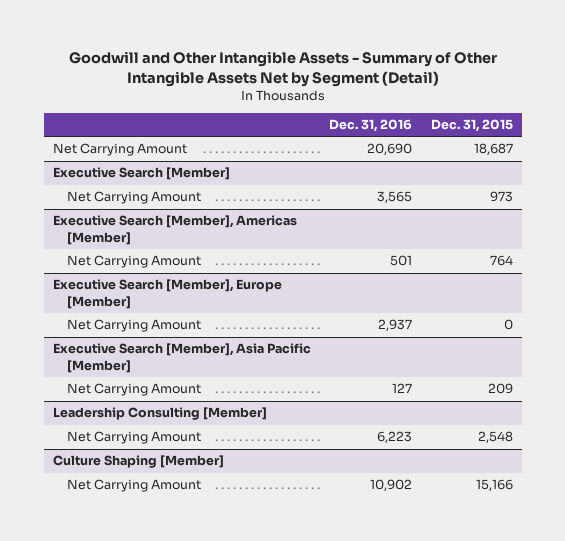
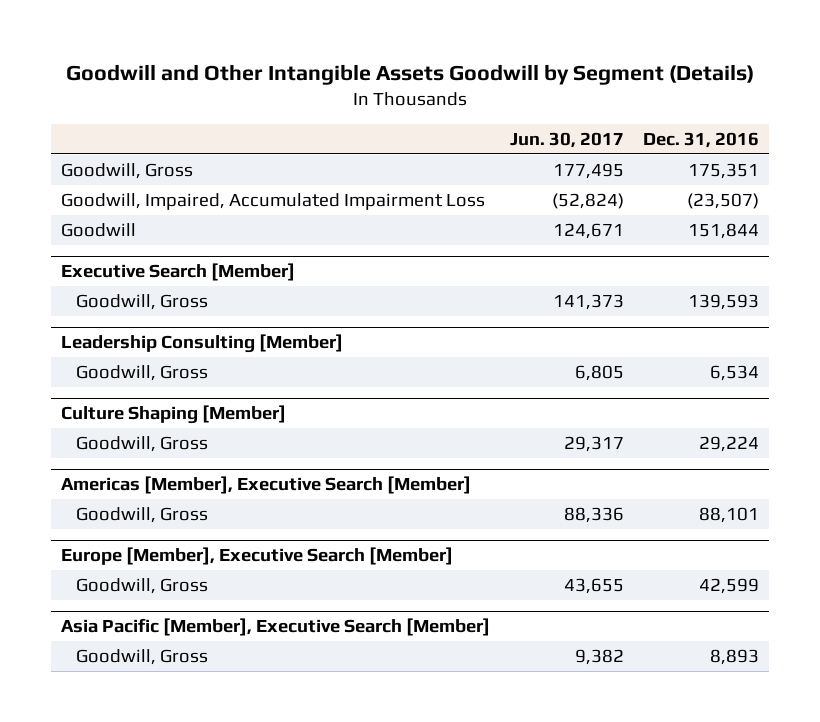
[68,51,497,88] Goodwill and Other Intangible Assets - Summary of Other Intangible Assets Net by Segment (Detail) -> [66,64,755,86] Goodwill and Other Intangible Assets Goodwill by Segment (Details)
[430,119,513,133] Dec. 31, 2015 -> none
none -> [509,131,624,148] Jun. 30, 2017
[52,143,187,157] Net Carrying Amount -> none
none -> [61,162,194,179] Goodwill, Gross
none -> [61,192,486,210] Goodwill, Impaired, Accumulated Impairment Loss
none -> [61,222,137,237] Goodwill
[67,191,202,205] Net Carrying Amount -> none
[52,215,297,245] Executive Search [Member], Americas [Member] -> none
[67,255,202,269] Net Carrying Amount -> none
[52,279,282,309] Executive Search [Member], Europe [Member] -> none
[67,319,202,333] Net Carrying Amount -> none
[52,343,311,373] Executive Search [Member], Asia Pacific [Member] -> none
[67,383,202,397] Net Carrying Amount -> none
none -> [75,293,208,310] Goodwill, Gross
[67,431,202,445] Net Carrying Amount -> none
none -> [75,364,208,381] Goodwill, Gross
[67,479,202,493] Net Carrying Amount -> none
none -> [75,435,208,452] Goodwill, Gross
none -> [61,476,472,495] Americas [Member], Executive Search [Member]
none -> [75,506,208,523] Goodwill, Gross
none -> [61,547,454,566] Europe [Member], Executive Search [Member]
none -> [75,577,208,594] Goodwill, Gross
none -> [61,618,491,637] Asia Pacific [Member], Executive Search [Member]
none -> [75,648,208,665] Goodwill, Gross

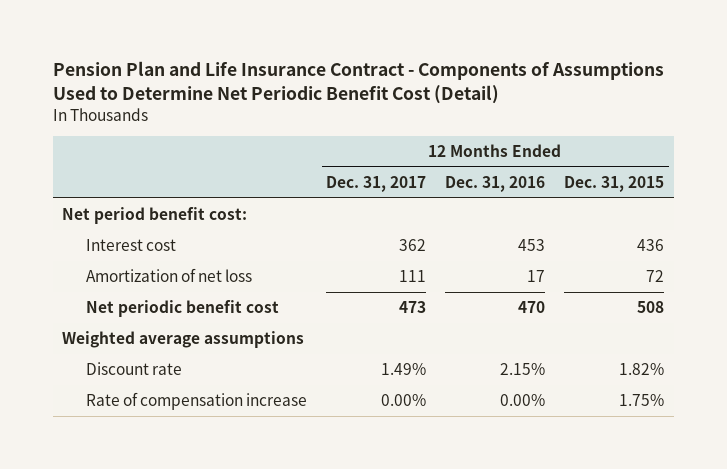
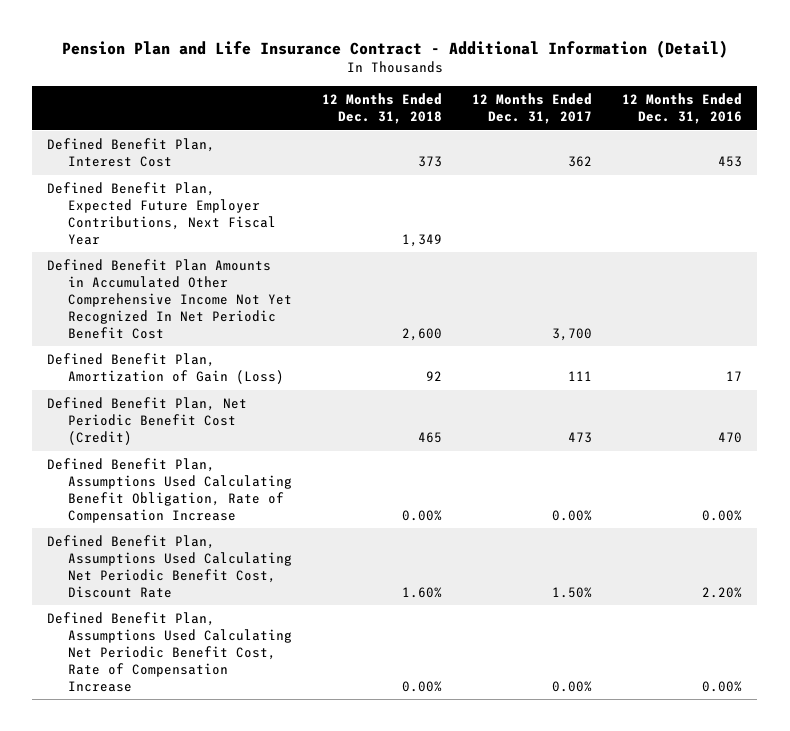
[52,61,664,105] Pension Plan and Life Insurance Contract - Components of Assumptions Used to Determine Net Periodic Benefit Cost (Detail) -> [61,39,728,58] Pension Plan and Life Insurance Contract - Additional Information (Detail)
[564,175,665,192] Dec. 31, 2015 -> none
none -> [322,93,443,125] 12 Months Ended Dec. 31, 2018
[62,207,248,225] Net period benefit cost: -> none
[62,331,305,349] Weighted average assumptions -> none
[86,362,183,376] Discount rate -> none
[86,239,177,252] Interest cost -> [47,138,216,168] Defined Benefit Plan, Interest Cost
none -> [47,182,277,245] Defined Benefit Plan, Expected Future Employer Contributions, Next Fiscal Year
none -> [47,259,293,339] Defined Benefit Plan Amounts in Accumulated Other Comprehensive Income Not Yet Recognized In Net Periodic Benefit Cost
[86,268,253,283] Amortization of net loss -> [47,353,285,385] Defined Benefit Plan, Amortization of Gain (Loss)
[86,300,280,318] Net periodic benefit cost -> [47,397,248,445] Defined Benefit Plan, Net Periodic Benefit Cost (Credit)
none -> [47,458,293,523] Defined Benefit Plan, Assumptions Used Calculating Benefit Obligation, Rate of Compensation Increase
none -> [47,535,293,598] Defined Benefit Plan, Assumptions Used Calculating Net Periodic Benefit Cost, Discount Rate
[86,392,308,411] Rate of compensation increase -> [47,612,293,692] Defined Benefit Plan, Assumptions Used Calculating Net Periodic Benefit Cost, Rate of Compensation Increase

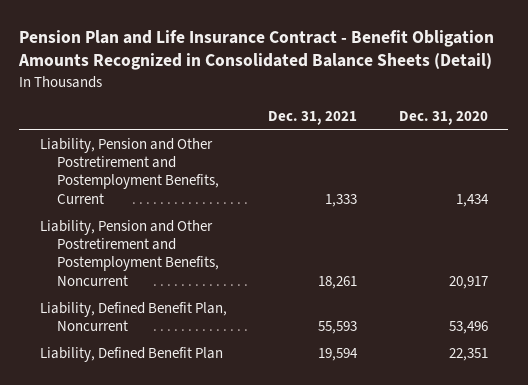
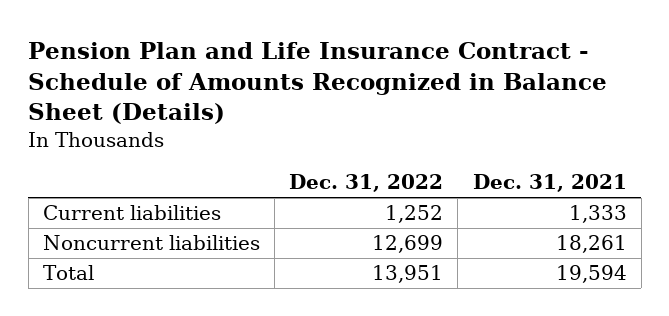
[18,29,495,71] Pension Plan and Life Insurance Contract - Benefit Obligation Amounts Recognized in Consolidated Balance Sheets (Detail) -> [28,41,608,125] Pension Plan and Life Insurance Contract - Schedule of Amounts Recognized in Balance Sheet (Details)
[398,110,488,125] Dec. 31, 2020 -> none
none -> [289,174,444,193] Dec. 31, 2022
[39,301,227,331] Liability, Defined Benefit Plan, Noncurrent -> none
[39,137,219,204] Liability, Pension and Other Postretirement and Postemployment Benefits, Current -> [42,205,221,221] Current liabilities
[39,219,219,286] Liability, Pension and Other Postretirement and Postemployment Benefits, Noncurrent -> [42,235,260,251] Noncurrent liabilities
[39,346,223,362] Liability, Defined Benefit Plan -> [42,265,94,281] Total

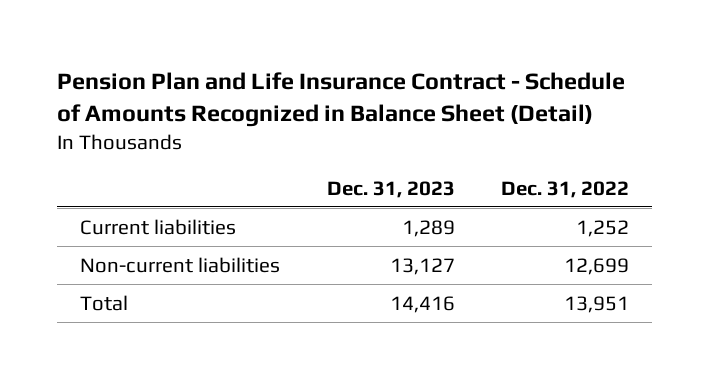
[28,41,608,125] Pension Plan and Life Insurance Contract - Schedule of Amounts Recognized in Balance Sheet (Details) -> [57,71,626,127] Pension Plan and Life Insurance Contract - Schedule of Amounts Recognized in Balance Sheet (Detail)
[472,174,627,193] Dec. 31, 2021 -> none
none -> [326,180,455,198] Dec. 31, 2023
[42,235,260,251] Noncurrent liabilities -> [80,256,281,273] Non-current liabilities

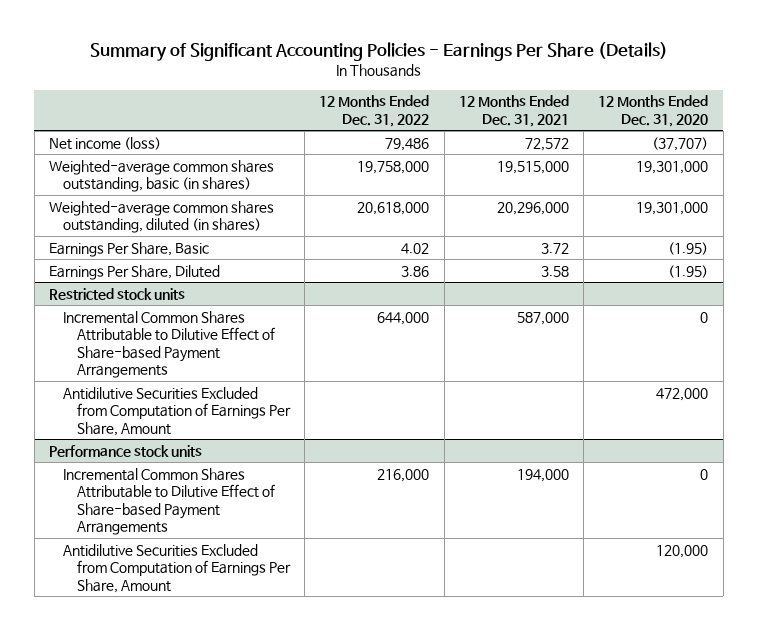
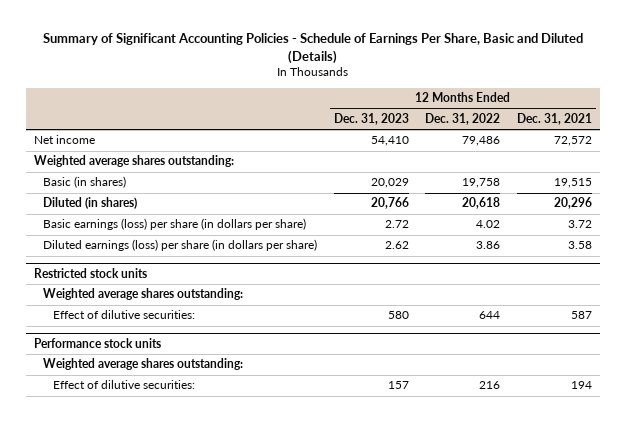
[89,42,668,62] Summary of Significant Accounting Policies - Earnings Per Share (Details) -> [42,33,583,64] Summary of Significant Accounting Policies - Schedule of Earnings Per Share, Basic and Diluted (Details)
[598,95,709,127] 12 Months Ended Dec. 31, 2020 -> none
none -> [333,112,409,125] Dec. 31, 2023
[48,136,161,150] Net income (loss) -> [33,135,95,145] Net income
none -> [33,155,234,168] Weighted average shares outstanding:
[48,159,274,193] Weighted-average common shares outstanding, basic (in shares) -> [43,176,127,189] Basic (in shares)
[357,160,430,174] 19,758,000 -> [462,178,501,189] 19,758
[496,160,569,174] 19,515,000 -> [553,178,592,189] 19,515
[48,200,274,234] Weighted-average common shares outstanding, diluted (in shares) -> [43,197,138,210] Diluted (in shares)
[357,201,430,215] 20,618,000 -> [462,197,501,210] 20,618
[496,201,569,215] 20,296,000 -> [553,197,592,210] 20,296
[48,241,209,257] Earnings Per Share, Basic -> [43,218,307,231] Basic earnings (loss) per share (in dollars per share)
[48,264,220,280] Earnings Per Share, Diluted -> [43,239,318,252] Diluted earnings (loss) per share (in dollars per share)
[62,386,291,436] Antidilutive Securities Excluded from Computation of Earnings Per Share, Amount -> none
none -> [43,288,244,301] Weighted average shares outstanding:
[62,310,275,379] Incremental Common Shares Attributable to Dilutive Effect of Share-based Payment Arrangements -> [52,310,195,320] Effect of dilutive securities:
[377,311,430,325] 644,000 -> [479,311,501,320] 644
[516,311,569,325] 587,000 -> [570,311,592,320] 587
[62,543,291,593] Antidilutive Securities Excluded from Computation of Earnings Per Share, Amount -> none
none -> [43,358,244,371] Weighted average shares outstanding:
[62,467,275,536] Incremental Common Shares Attributable to Dilutive Effect of Share-based Payment Arrangements -> [52,380,195,390] Effect of dilutive securities:
[377,468,430,482] 216,000 -> [479,381,501,390] 216
[516,468,569,482] 194,000 -> [570,381,592,390] 194

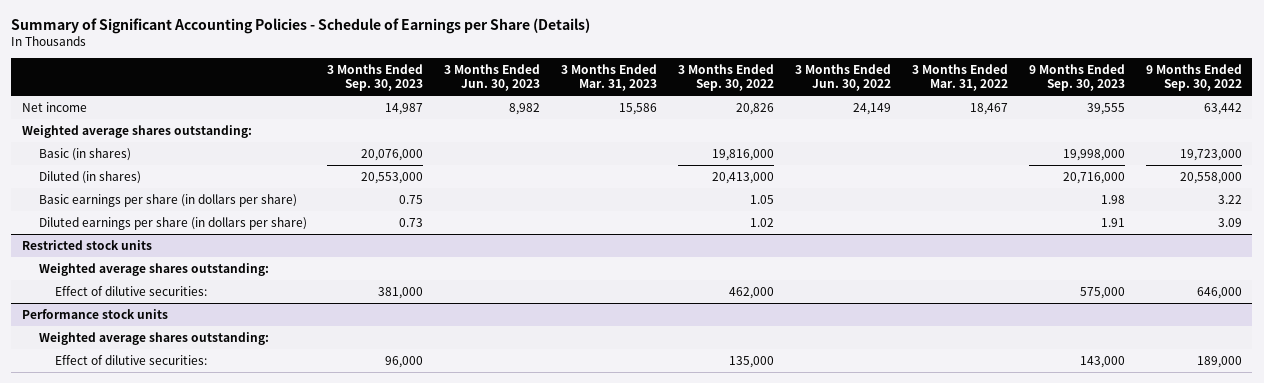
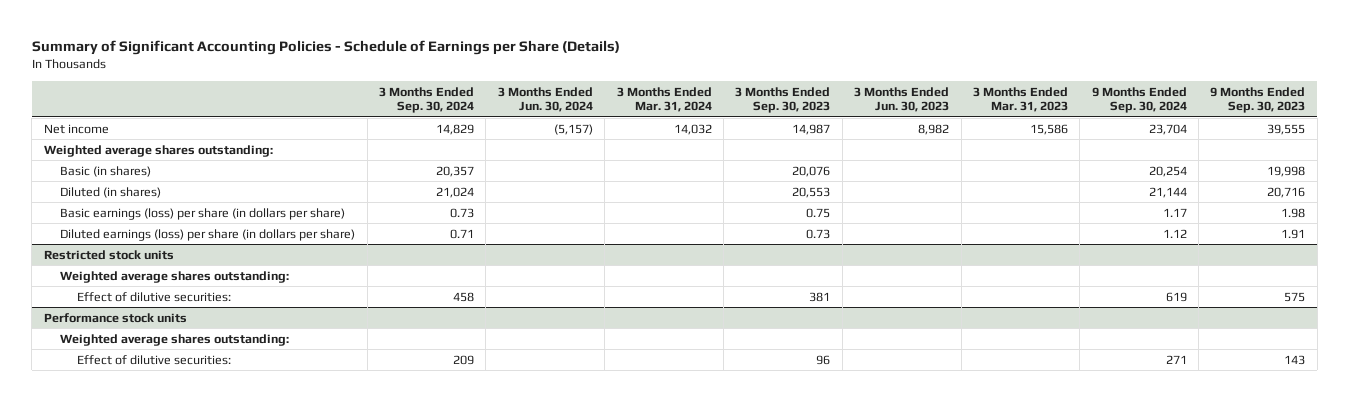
[678,63,775,92] 3 Months Ended Sep. 30, 2022 -> none
[795,63,892,92] 3 Months Ended Jun. 30, 2022 -> none
[912,63,1009,92] 3 Months Ended Mar. 31, 2022 -> none
[1145,63,1242,92] 9 Months Ended Sep. 30, 2022 -> none
none -> [379,86,475,114] 3 Months Ended Sep. 30, 2024
none -> [497,86,593,113] 3 Months Ended Jun. 30, 2024
none -> [616,86,712,113] 3 Months Ended Mar. 31, 2024
none -> [1091,86,1187,114] 9 Months Ended Sep. 30, 2024
[361,148,424,161] 20,076,000 -> [792,165,831,177] 20,076
[1062,148,1125,161] 19,998,000 -> [1267,165,1306,177] 19,998
[361,171,424,184] 20,553,000 -> [792,186,831,198] 20,553
[1062,171,1125,184] 20,716,000 -> [1267,186,1306,198] 20,716
[38,193,297,207] Basic earnings per share (in dollars per share) -> [60,207,346,220] Basic earnings (loss) per share (in dollars per share)
[38,216,307,230] Diluted earnings per share (in dollars per share) -> [60,228,356,241] Diluted earnings (loss) per share (in dollars per share)
[378,286,424,299] 381,000 -> [809,291,831,302] 381
[1079,286,1125,299] 575,000 -> [1284,291,1306,302] 575
[385,355,424,368] 96,000 -> [816,354,831,365] 96
[1079,355,1125,368] 143,000 -> [1284,354,1306,365] 143

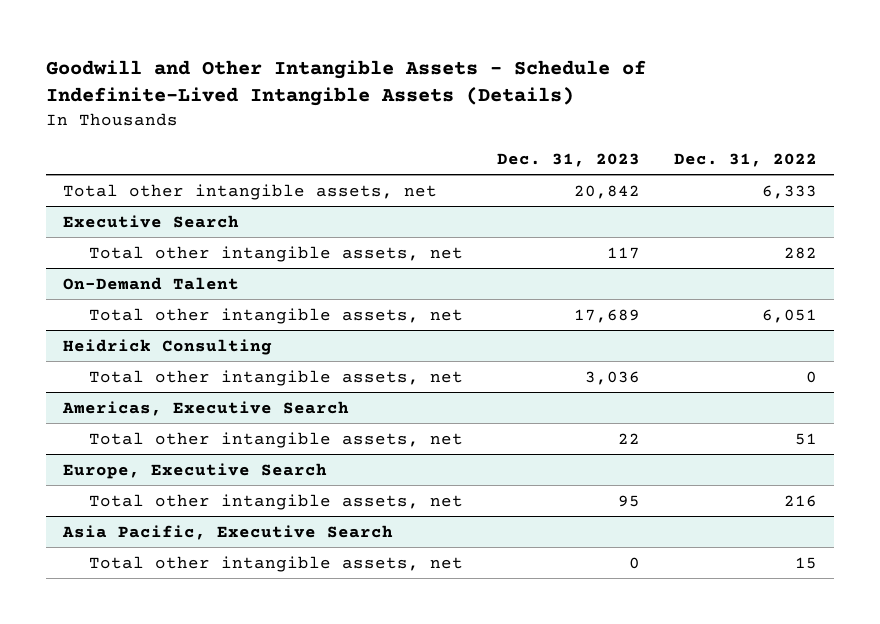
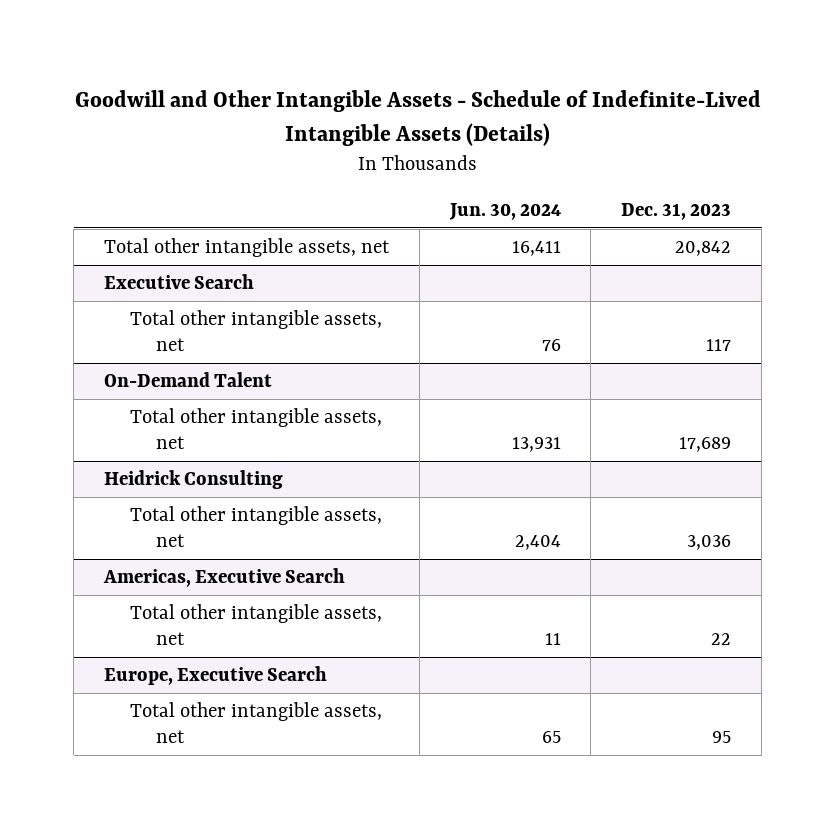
[673,152,817,167] Dec. 31, 2022 -> none
none -> [448,202,561,220] Jun. 30, 2024
[62,524,394,540] Asia Pacific, Executive Search -> none
[89,555,464,572] Total other intangible assets, net -> none

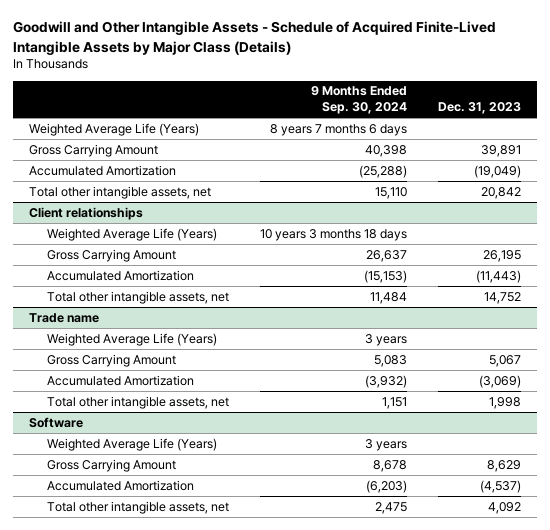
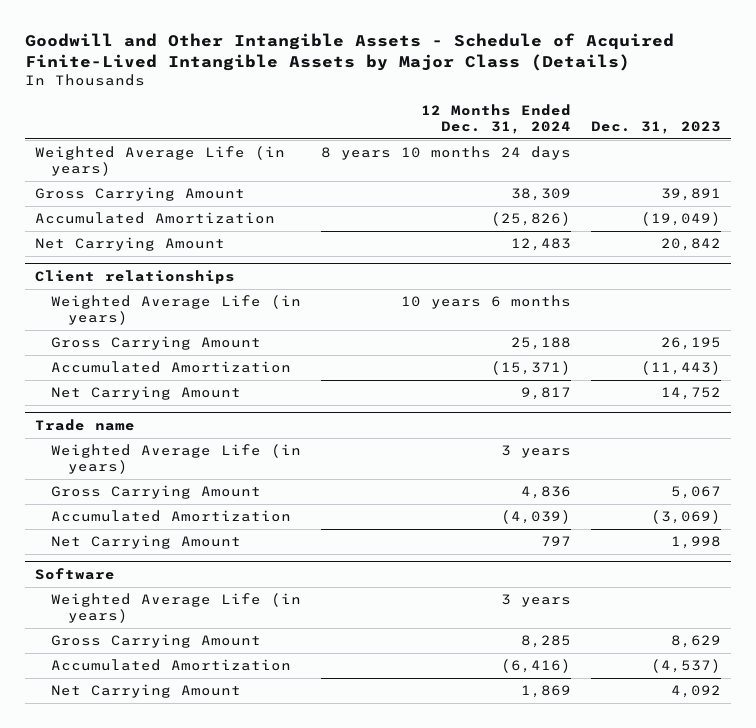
[311,86,408,115] 9 Months Ended Sep. 30, 2024 -> none
none -> [421,104,572,134] 12 Months Ended Dec. 31, 2024
[28,122,199,136] Weighted Average Life (Years) -> [35,146,286,176] Weighted Average Life (in years)
[28,185,211,199] Total other intangible assets, net -> [35,237,226,252] Net Carrying Amount
[47,227,218,241] Weighted Average Life (Years) -> [51,295,302,325] Weighted Average Life (in years)
[47,290,230,304] Total other intangible assets, net -> [51,386,242,401] Net Carrying Amount
[47,332,218,346] Weighted Average Life (Years) -> [51,444,302,474] Weighted Average Life (in years)
[47,395,230,409] Total other intangible assets, net -> [51,535,242,550] Net Carrying Amount
[47,437,218,451] Weighted Average Life (Years) -> [51,593,302,623] Weighted Average Life (in years)
[47,500,230,514] Total other intangible assets, net -> [51,684,242,699] Net Carrying Amount

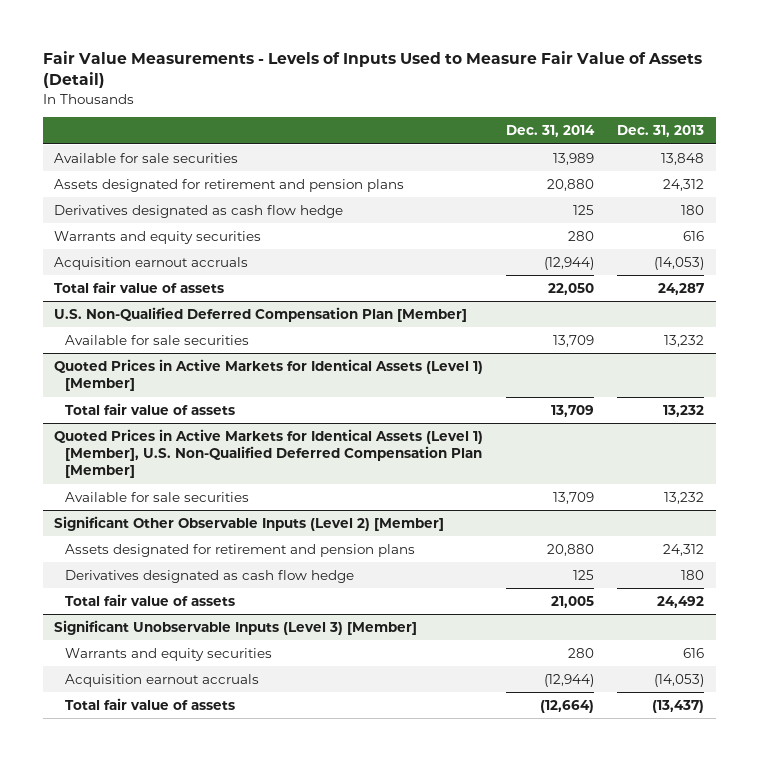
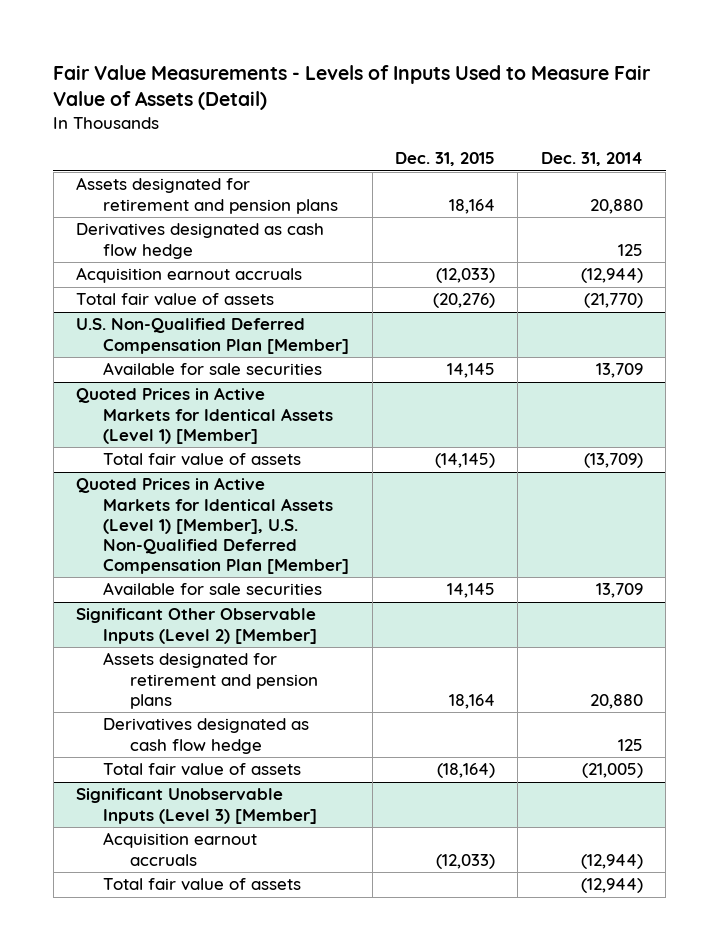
[617,125,705,138] Dec. 31, 2013 -> none
none -> [395,152,496,167] Dec. 31, 2015
[54,153,239,164] Available for sale securities -> none
[54,231,262,245] Warrants and equity securities -> none
[548,283,595,296] 22,050 -> [583,293,643,309] (21,770)
[551,405,595,418] 13,709 -> [583,453,643,469] (13,709)
[551,596,595,609] 21,005 -> [581,763,643,779] (21,005)
[65,648,273,662] Warrants and equity securities -> none
[540,700,595,714] (12,664) -> [580,878,643,894] (12,944)

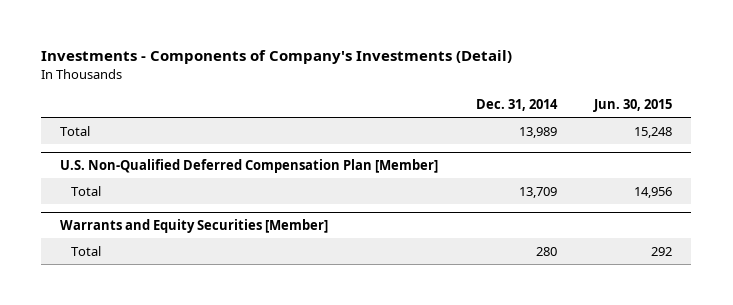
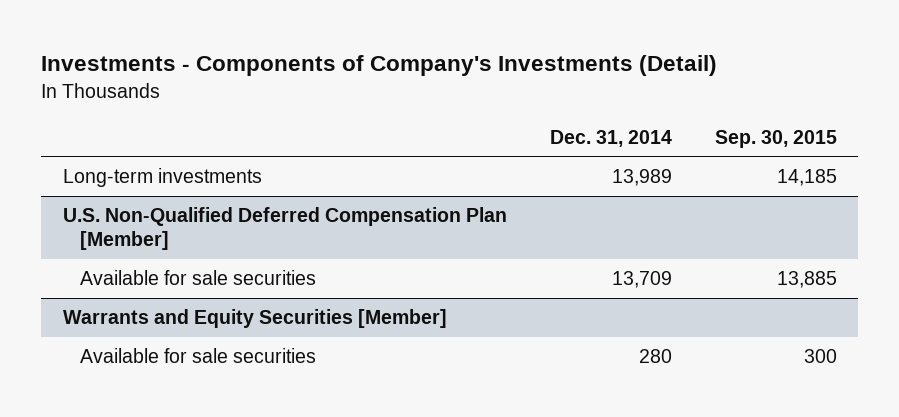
[593,99,673,113] Jun. 30, 2015 -> none
none -> [714,129,837,148] Sep. 30, 2015
[60,125,91,136] Total -> [62,168,262,188] Long-term investments
[71,185,102,196] Total -> [80,270,317,286] Available for sale securities
[71,245,102,256] Total -> [80,348,317,364] Available for sale securities

